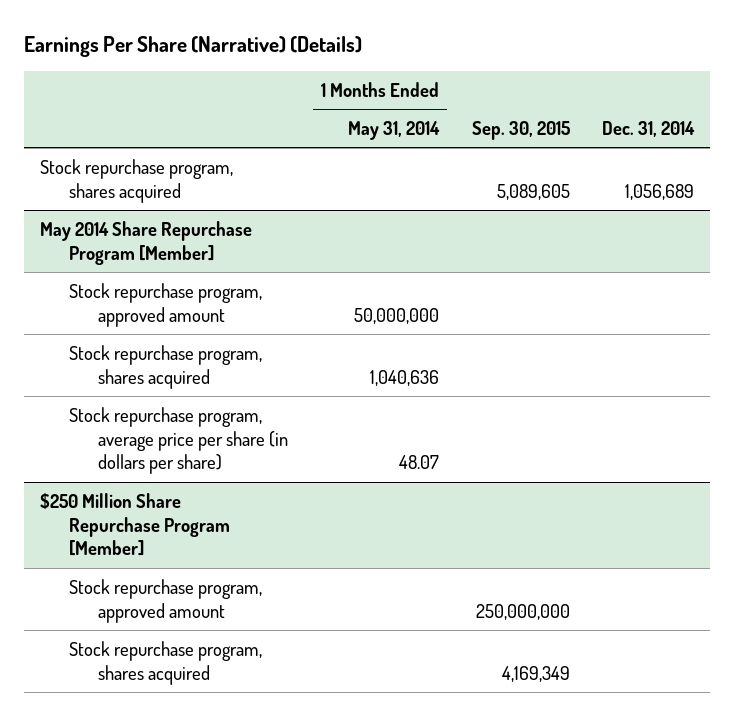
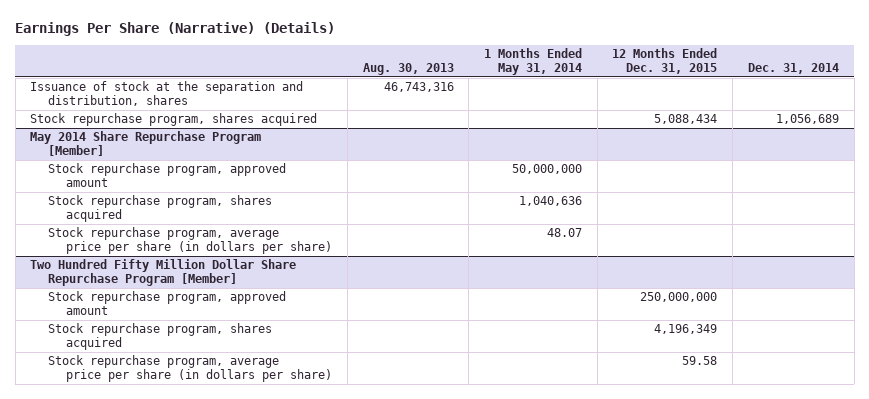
[471,121,570,141] Sep. 30, 2015 -> none
none -> [362,62,454,75] Aug. 30, 2013
none -> [612,48,718,74] 12 Months Ended Dec. 31, 2015
none -> [30,81,304,107] Issuance of stock at the separation and distribution, shares
[40,492,231,557] $250 Million Share Repurchase Program [Member] -> [30,259,297,287] Two Hundred Fifty Million Dollar Share Repurchase Program [Member]
none -> [48,355,333,383] Stock repurchase program, average price per share (in dollars per share)

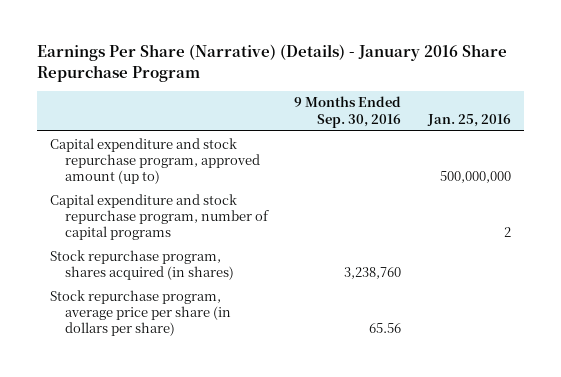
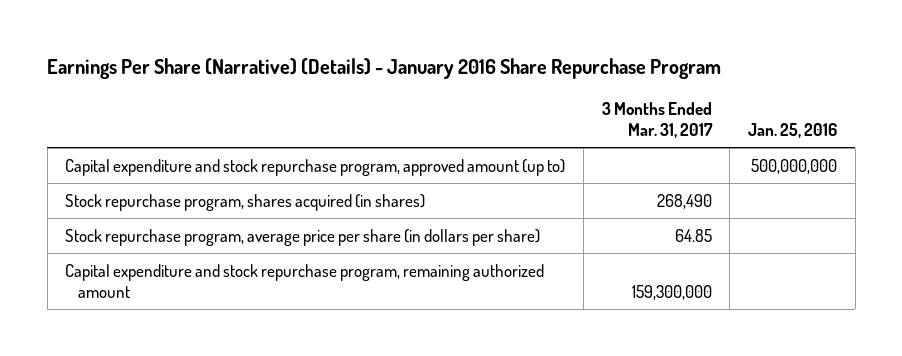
[294,96,402,128] 9 Months Ended Sep. 30, 2016 -> none
none -> [601,101,713,139] 3 Months Ended Mar. 31, 2017
[50,193,269,241] Capital expenditure and stock repurchase program, number of capital programs -> none
none -> [65,263,545,299] Capital expenditure and stock repurchase program, remaining authorized amount

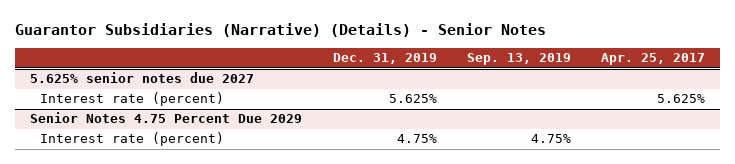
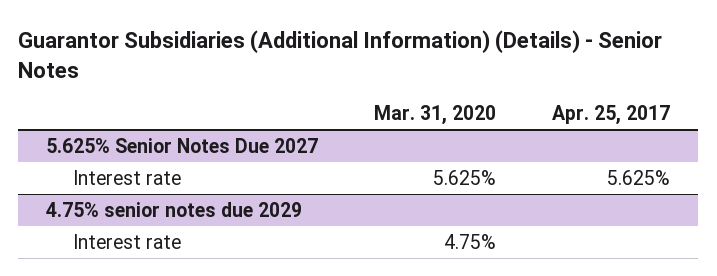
[15,23,547,38] Guarantor Subsidiaries (Narrative) (Details) - Senior Notes -> [18,30,663,79] Guarantor Subsidiaries (Additional Information) (Details) - Senior Notes
[332,53,437,65] Dec. 31, 2019 -> none
[466,53,571,66] Sep. 13, 2019 -> none
none -> [374,105,497,126] Mar. 31, 2020
[30,112,303,124] Senior Notes 4.75 Percent Due 2029 -> none
[39,132,224,147] Interest rate (percent) -> none
[30,72,255,84] 5.625% senior notes due 2027 -> [46,137,319,153] 5.625% Senior Notes Due 2027
[39,92,224,107] Interest rate (percent) -> [73,169,182,185] Interest rate
none -> [46,201,303,217] 4.75% senior notes due 2029
none -> [73,233,182,249] Interest rate

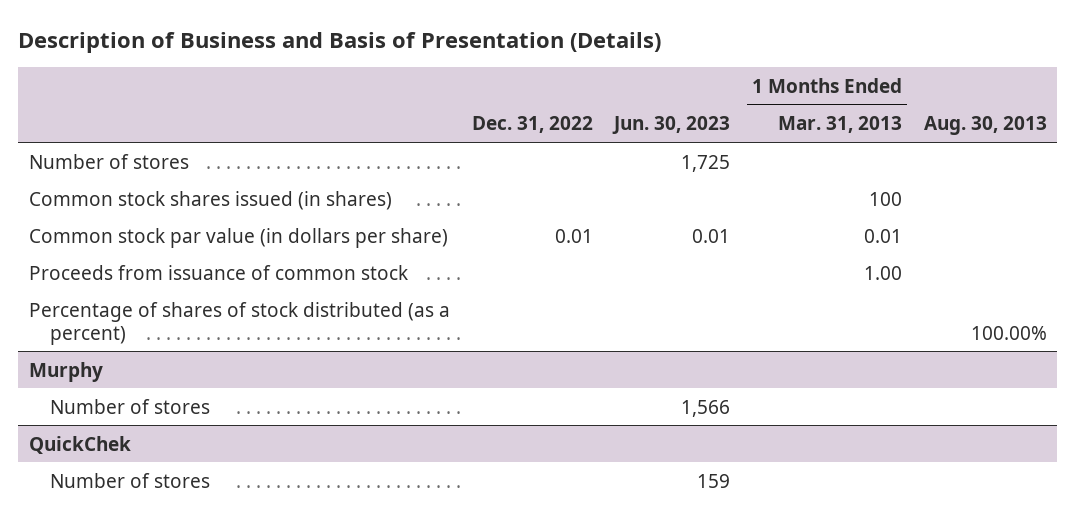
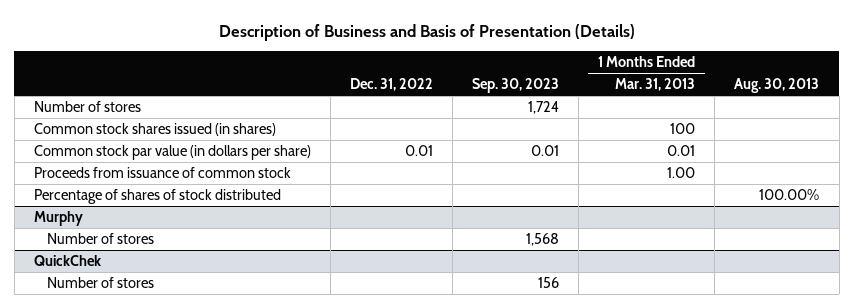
[612,116,731,135] Jun. 30, 2023 -> none
none -> [472,78,560,94] Sep. 30, 2023
[29,301,451,345] Percentage of shares of stock distributed (as a percent) -> [33,189,281,205] Percentage of shares of stock distributed

